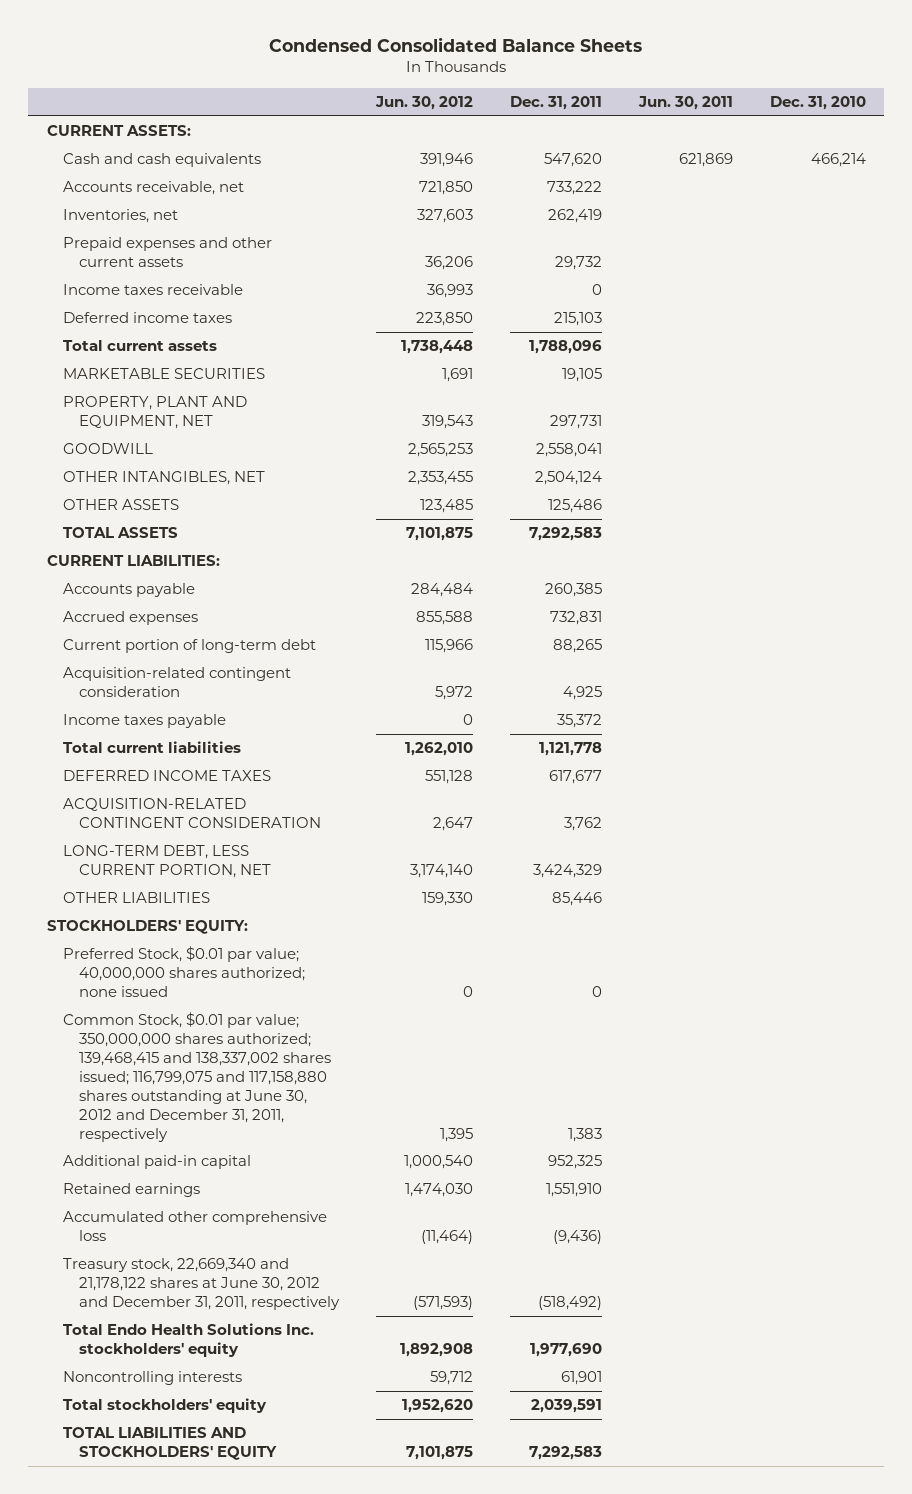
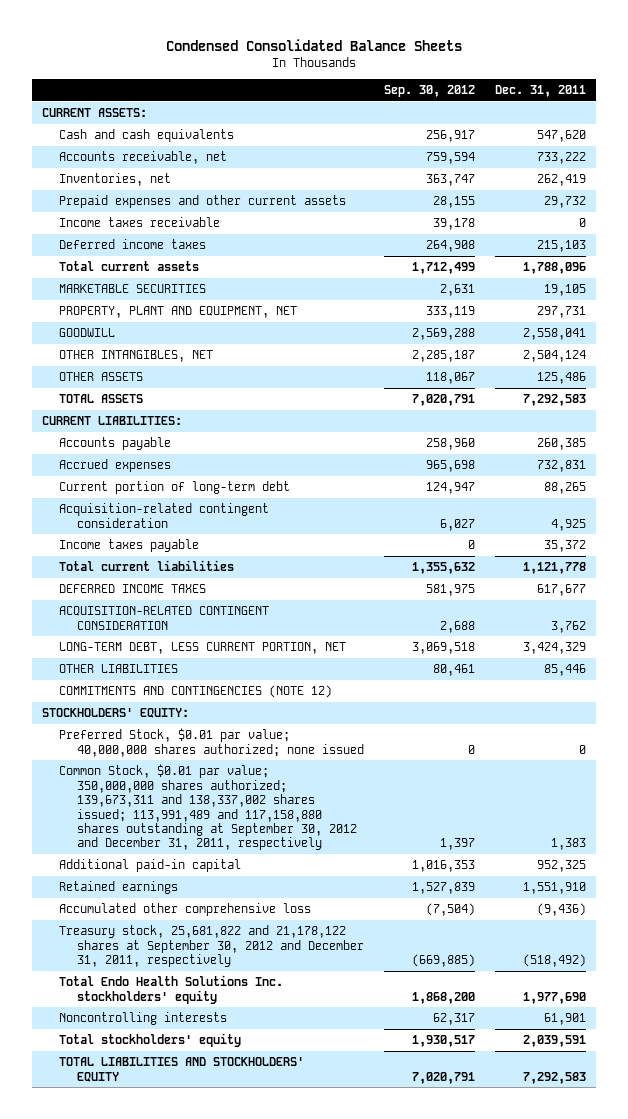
[375,95,474,110] Jun. 30, 2012 -> none
[637,95,733,110] Jun. 30, 2011 -> none
[769,95,866,110] Dec. 31, 2010 -> none
none -> [384,85,476,98] Sep. 30, 2012
none -> [59,685,333,699] COMMITMENTS AND CONTINGENCIES (NOTE 12)
[62,1012,332,1142] Common Stock, $0.01 par value; 350,000,000 shares authorized; 139,468,415 and 138,337,002 shares issued; 116,799,075 and 117,158,880 shares outstanding at June 30, 2012 and December 31, 2011, respectively -> [59,764,357,851] Common Stock, $0.01 par value; 350,000,000 shares authorized; 139,673,311 and 138,337,002 shares issued; 113,991,489 and 117,158,880 shares outstanding at September 30, 2012 and December 31, 2011, respectively
[62,1258,341,1311] Treasury stock, 22,669,340 and 21,178,122 shares at June 30, 2012 and December 31, 2011, respectively -> [59,925,364,968] Treasury stock, 25,681,822 and 21,178,122 shares at September 30, 2012 and December 31, 2011, respectively

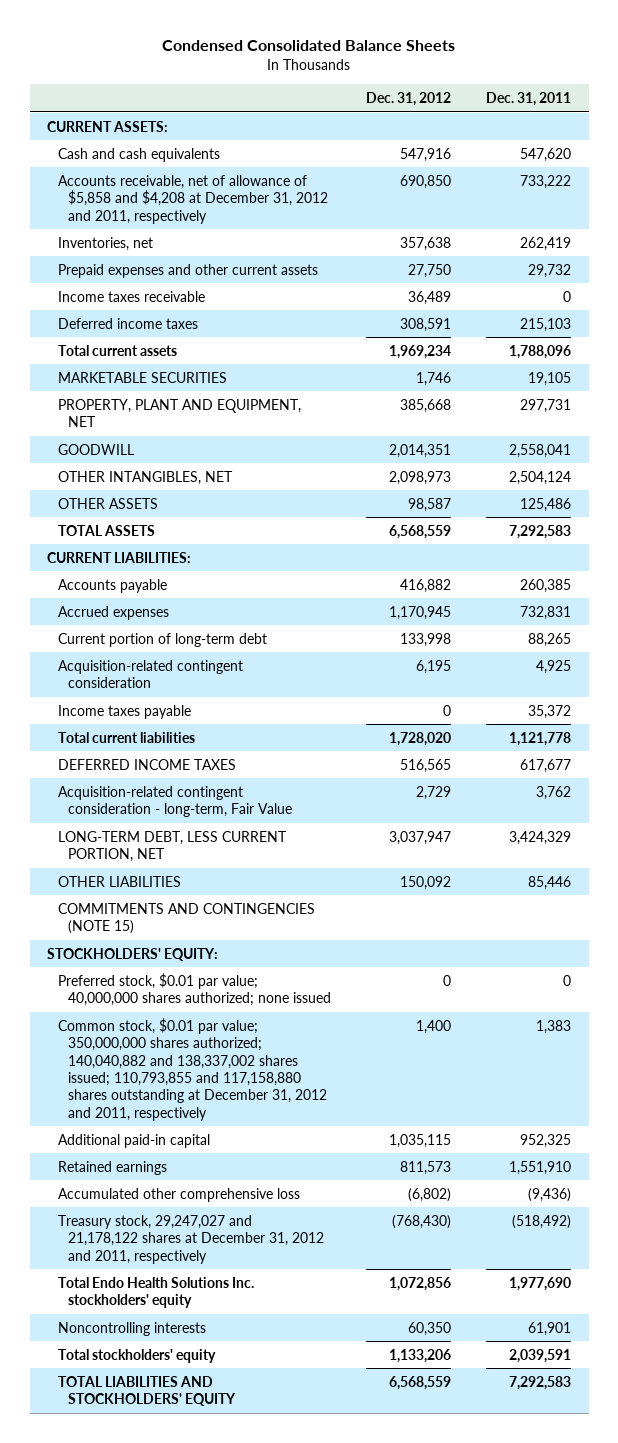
[384,85,476,98] Sep. 30, 2012 -> none
none -> [365,91,451,106] Dec. 31, 2012
[59,151,228,165] Accounts receivable, net -> [57,174,328,224] Accounts receivable, net of allowance of $5,858 and $4,208 at December 31, 2012 and 2011, respectively
[59,606,270,630] ACQUISITION-RELATED CONTINGENT CONSIDERATION -> [57,785,292,818] Acquisition-related contingent consideration - long-term, Fair Value
[59,685,333,699] COMMITMENTS AND CONTINGENCIES (NOTE 12) -> [57,902,315,935] COMMITMENTS AND CONTINGENCIES (NOTE 15)
[59,728,364,757] Preferred Stock, $0.01 par value; 40,000,000 shares authorized; none issued -> [57,972,331,1007] Preferred stock, $0.01 par value; 40,000,000 shares authorized; none issued
[59,764,357,851] Common Stock, $0.01 par value; 350,000,000 shares authorized; 139,673,311 and 138,337,002 shares issued; 113,991,489 and 117,158,880 shares outstanding at September 30, 2012 and December 31, 2011, respectively -> [57,1017,327,1121] Common stock, $0.01 par value; 350,000,000 shares authorized; 140,040,882 and 138,337,002 shares issued; 110,793,855 and 117,158,880 shares outstanding at December 31, 2012 and 2011, respectively
[59,925,364,968] Treasury stock, 25,681,822 and 21,178,122 shares at September 30, 2012 and December 31, 2011, respectively -> [57,1214,324,1264] Treasury stock, 29,247,027 and 21,178,122 shares at December 31, 2012 and 2011, respectively

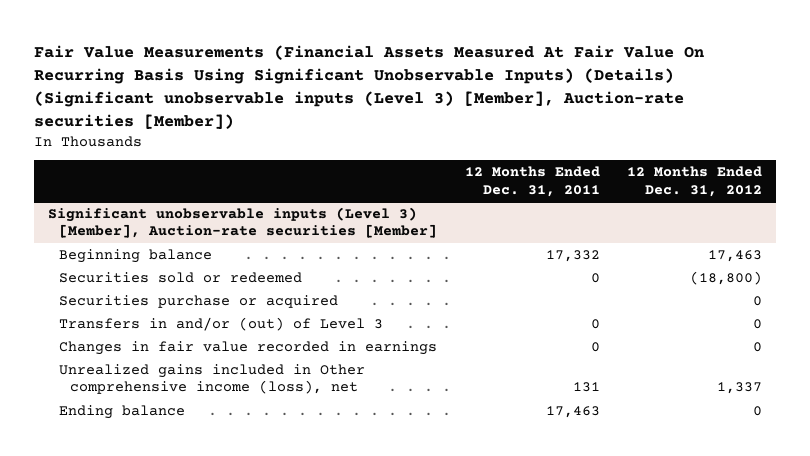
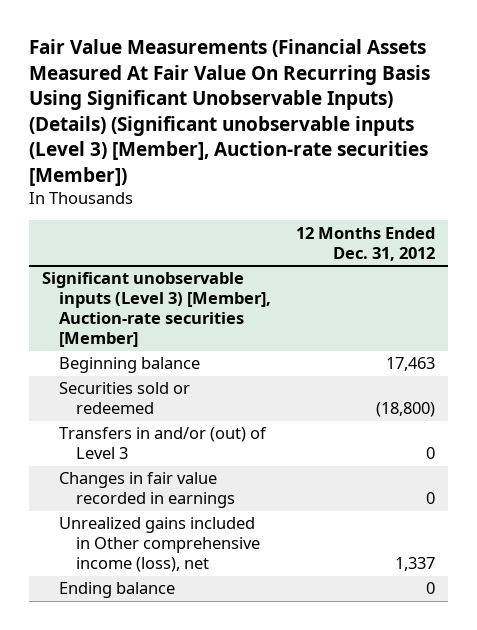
[464,166,600,197] 12 Months Ended Dec. 31, 2011 -> none
[58,294,338,308] Securities purchase or acquired -> none

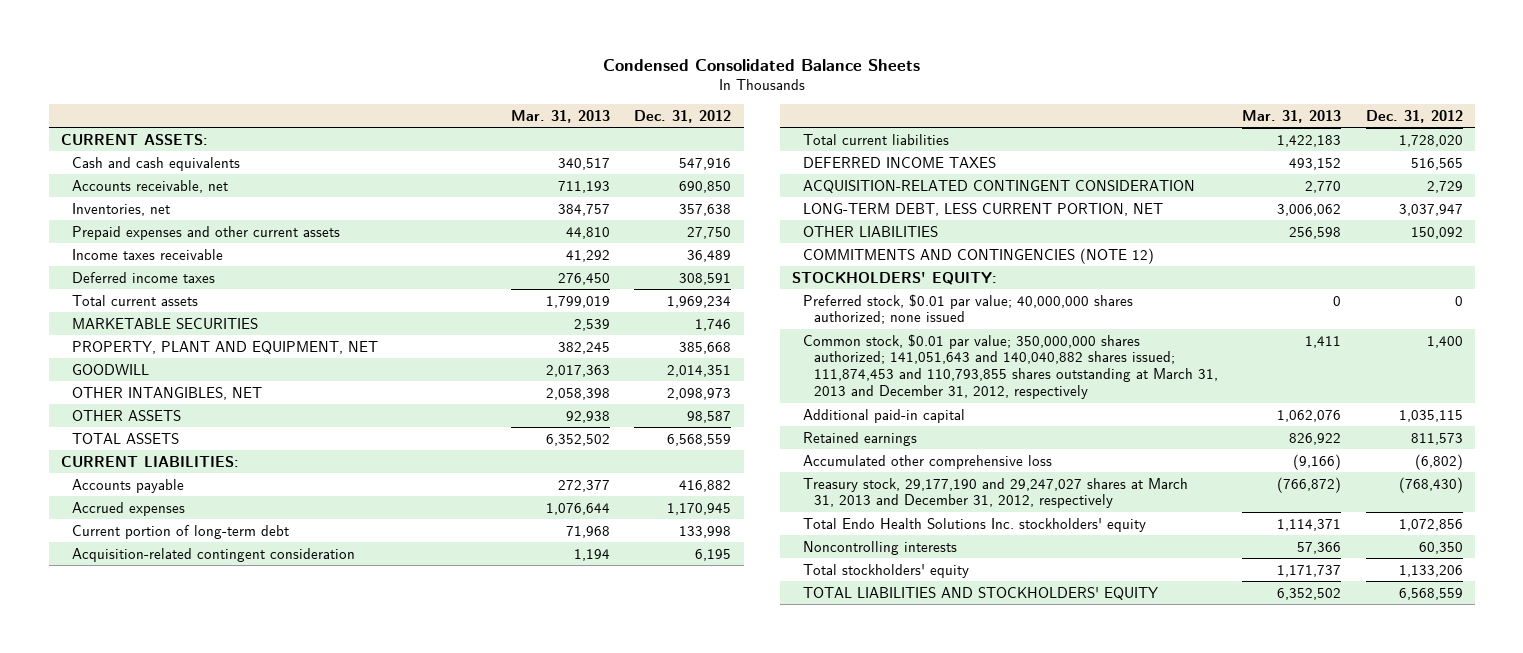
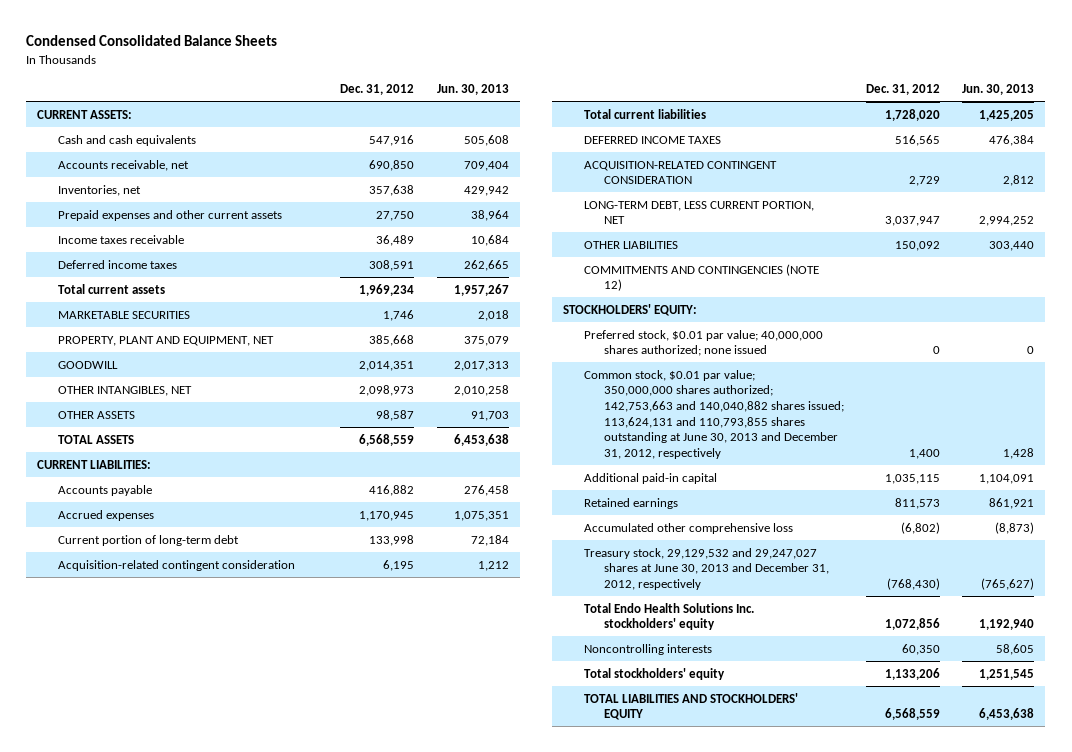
[510,109,610,123] Mar. 31, 2013 -> none
none -> [436,84,509,96] Jun. 30, 2013
[802,333,1218,400] Common stock, $0.01 par value; 350,000,000 shares authorized; 141,051,643 and 140,040,882 shares issued; 111,874,453 and 110,793,855 shares outstanding at March 31, 2013 and December 31, 2012, respectively -> [583,369,845,460] Common stock, $0.01 par value; 350,000,000 shares authorized; 142,753,663 and 140,040,882 shares issued; 113,624,131 and 110,793,855 shares outstanding at June 30, 2013 and December 31, 2012, respectively
[802,477,1188,509] Treasury stock, 29,177,190 and 29,247,027 shares at March 31, 2013 and December 31, 2012, respectively -> [583,547,830,590] Treasury stock, 29,129,532 and 29,247,027 shares at June 30, 2013 and December 31, 2012, respectively

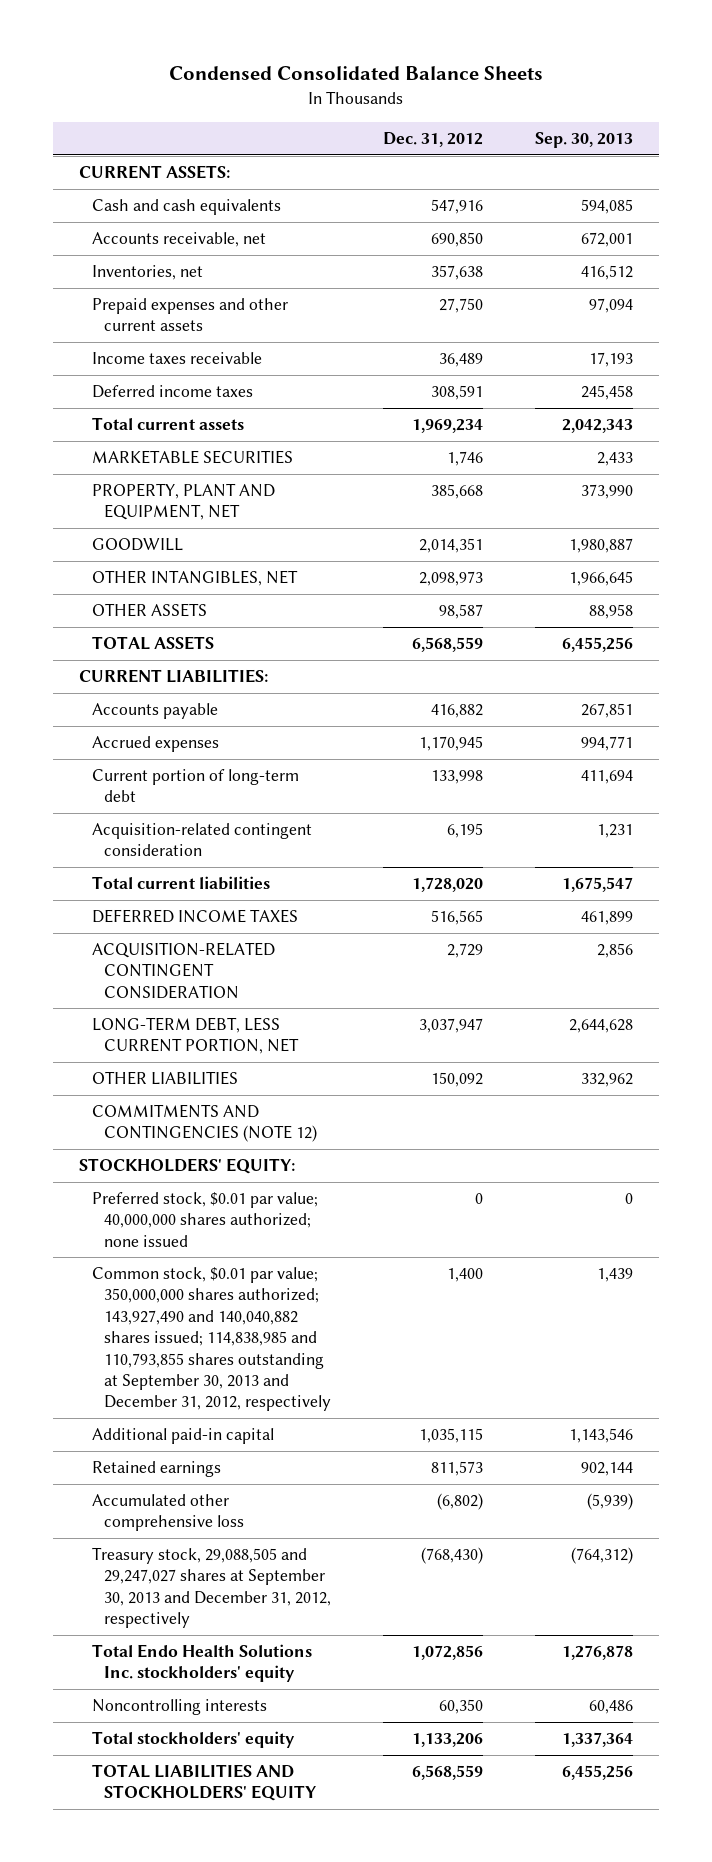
[436,84,509,96] Jun. 30, 2013 -> none
none -> [535,132,634,149] Sep. 30, 2013
[583,369,845,460] Common stock, $0.01 par value; 350,000,000 shares authorized; 142,753,663 and 140,040,882 shares issued; 113,624,131 and 110,793,855 shares outstanding at June 30, 2013 and December 31, 2012, respectively -> [91,1267,332,1412] Common stock, $0.01 par value; 350,000,000 shares authorized; 143,927,490 and 140,040,882 shares issued; 114,838,985 and 110,793,855 shares outstanding at September 30, 2013 and December 31, 2012, respectively
[583,547,830,590] Treasury stock, 29,129,532 and 29,247,027 shares at June 30, 2013 and December 31, 2012, respectively -> [91,1547,332,1629] Treasury stock, 29,088,505 and 29,247,027 shares at September 30, 2013 and December 31, 2012, respectively

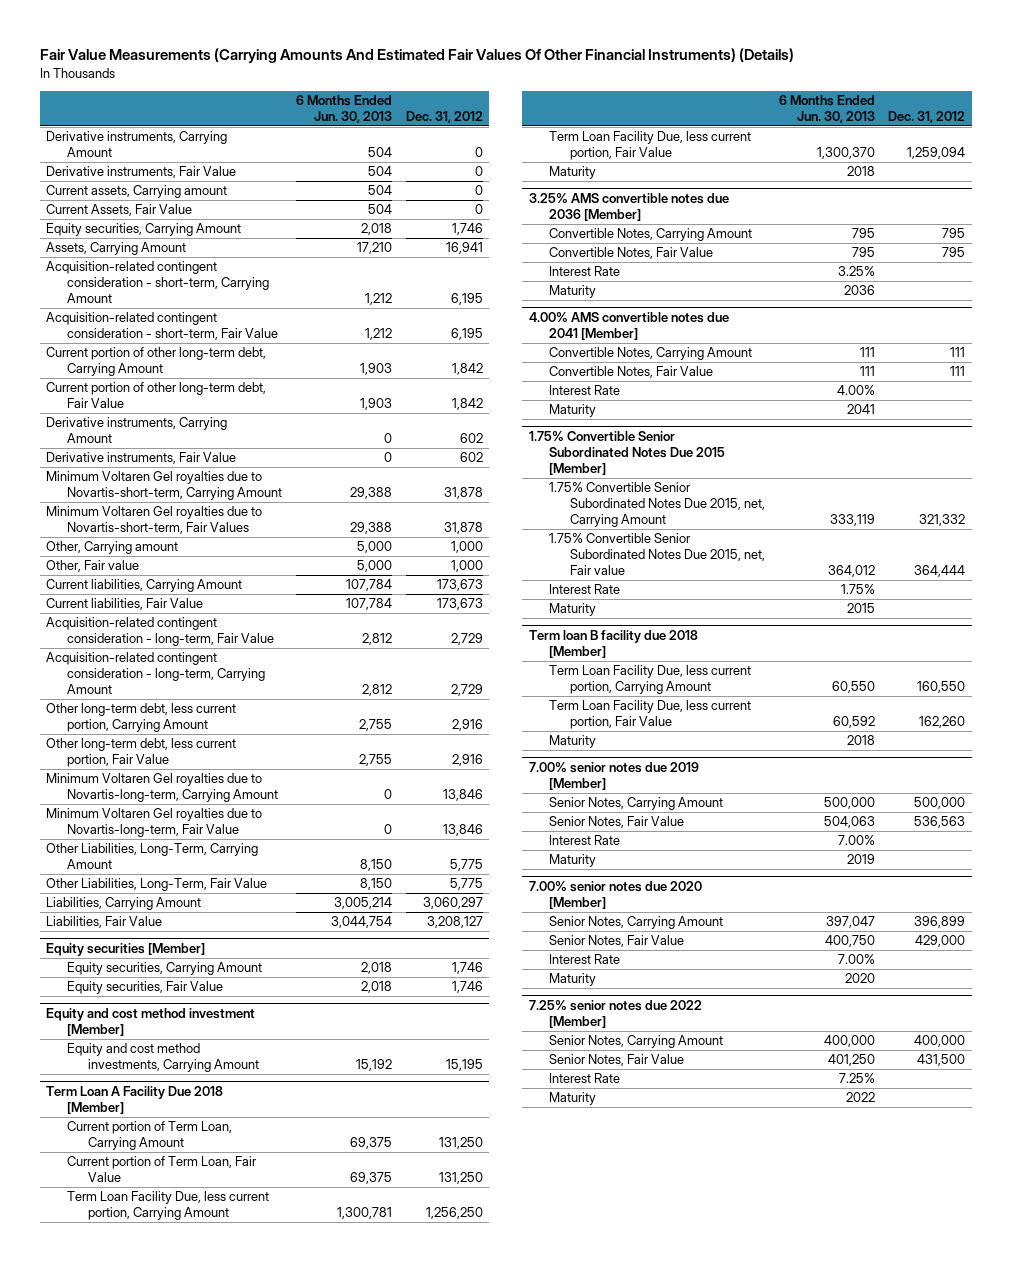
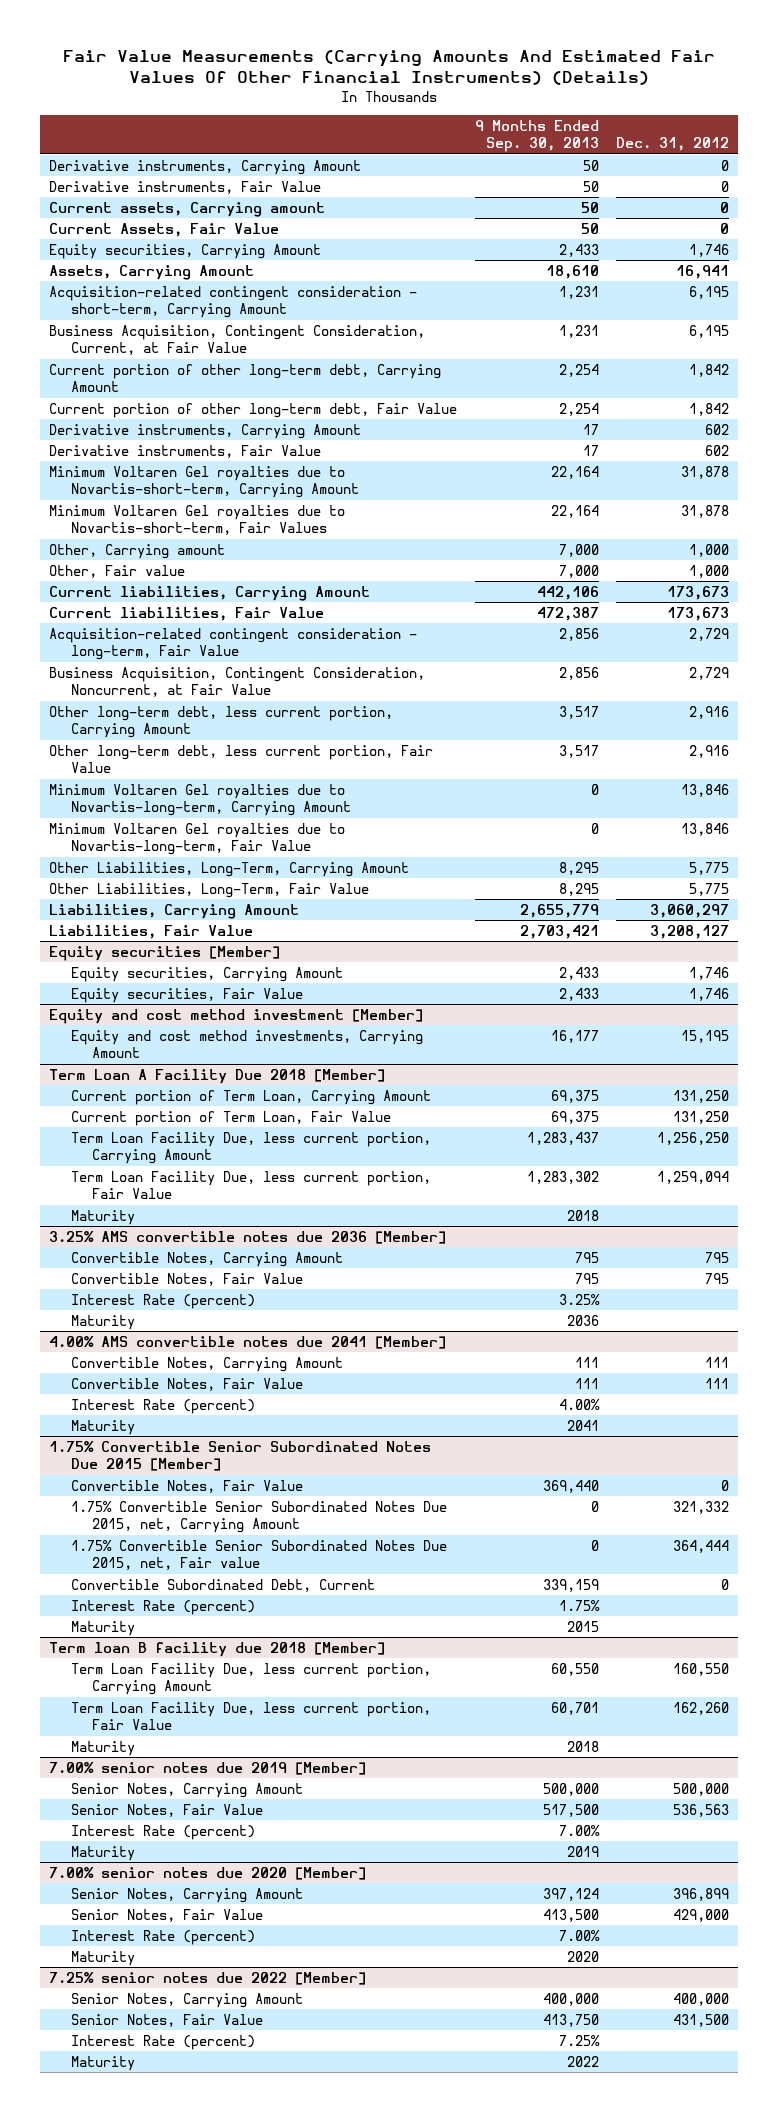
[296,95,393,123] 6 Months Ended Jun. 30, 2013 -> none
none -> [474,120,599,153] 9 Months Ended Sep. 30, 2013
[46,312,279,341] Acquisition-related contingent consideration - short-term, Fair Value -> [49,324,426,356] Business Acquisition, Contingent Consideration, Current, at Fair Value
[46,652,266,695] Acquisition-related contingent consideration - long-term, Carrying Amount -> [49,666,426,698] Business Acquisition, Contingent Consideration, Noncurrent, at Fair Value
[549,266,621,277] Interest Rate -> [70,1293,255,1309] Interest Rate (percent)
[549,385,621,396] Interest Rate -> [70,1398,255,1414] Interest Rate (percent)
none -> [70,1479,303,1493] Convertible Notes, Fair Value
none -> [70,1578,375,1592] Convertible Subordinated Debt, Current
[549,584,621,595] Interest Rate -> [70,1599,255,1615] Interest Rate (percent)
[549,835,621,846] Interest Rate -> [70,1824,255,1840] Interest Rate (percent)
[549,954,621,965] Interest Rate -> [70,1929,255,1945] Interest Rate (percent)
[549,1073,621,1084] Interest Rate -> [70,2034,255,2050] Interest Rate (percent)

